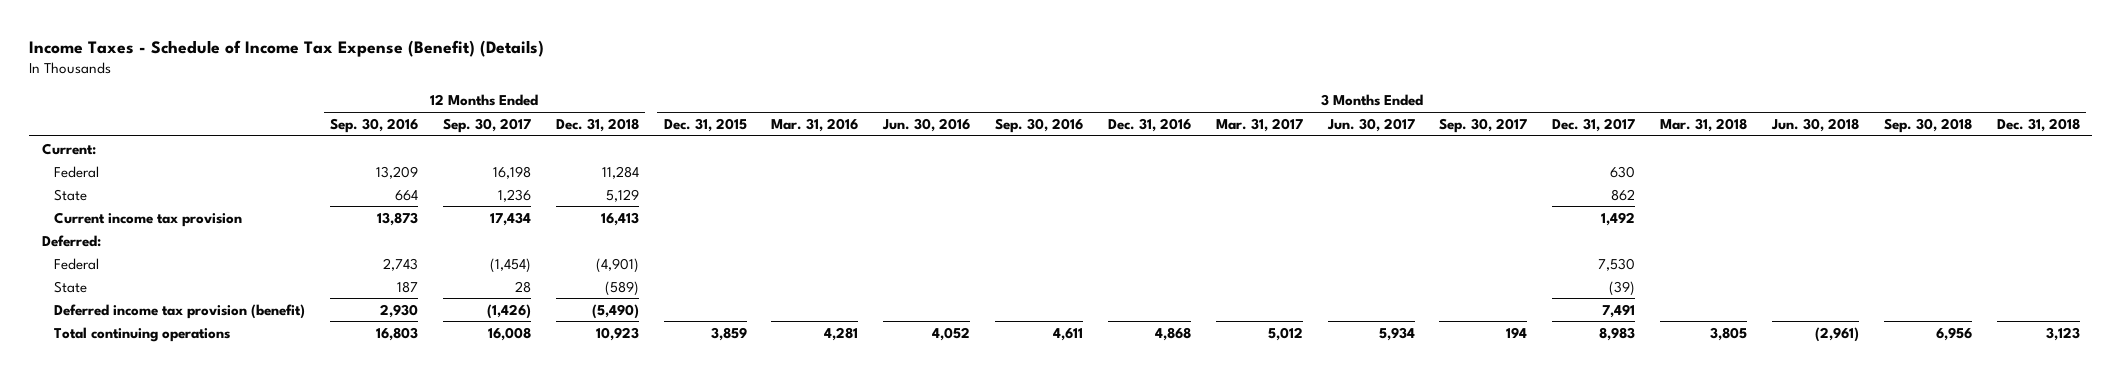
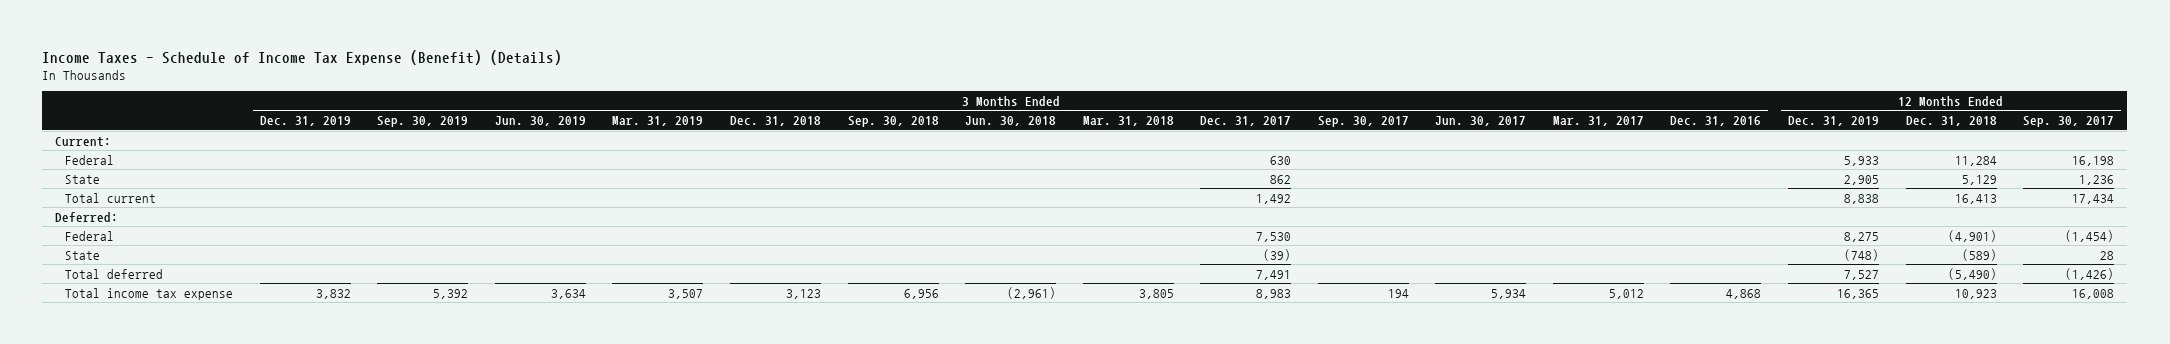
[330,117,419,133] Sep. 30, 2016 -> none
[663,117,747,132] Dec. 31, 2015 -> none
[771,117,859,132] Mar. 31, 2016 -> none
[882,117,971,132] Jun. 30, 2016 -> none
[995,117,1084,133] Sep. 30, 2016 -> none
none -> [259,116,351,127] Dec. 31, 2019
none -> [377,116,469,128] Sep. 30, 2019
none -> [494,116,586,127] Jun. 30, 2019
none -> [612,116,704,127] Mar. 31, 2019
none -> [1788,116,1880,127] Dec. 31, 2019
[54,211,243,227] Current income tax provision -> [65,192,157,203] Total current
[54,303,306,319] Deferred income tax provision (benefit) -> [65,268,164,279] Total deferred
[54,326,231,342] Total continuing operations -> [65,287,234,300] Total income tax expense

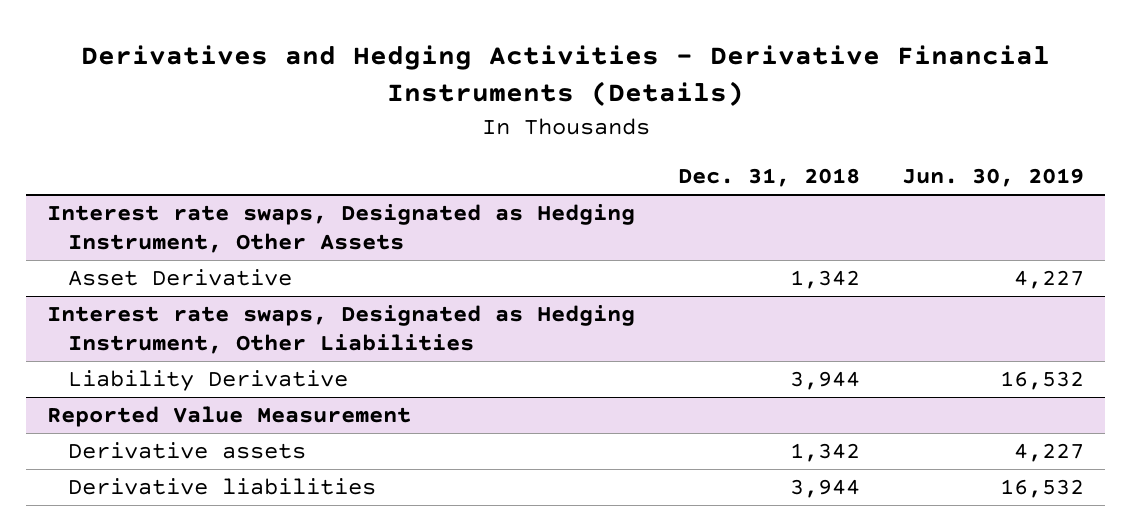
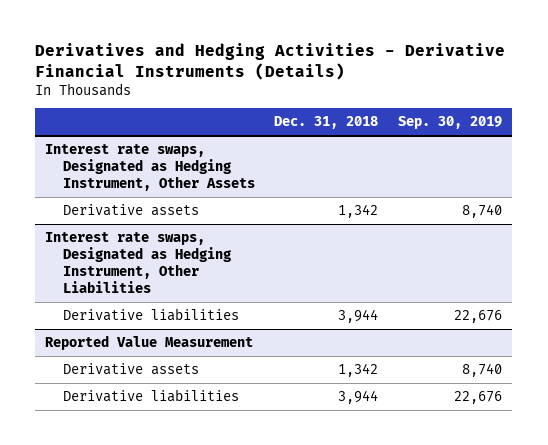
[902,168,1085,188] Jun. 30, 2019 -> none
none -> [398,116,503,130] Sep. 30, 2019
[67,269,292,287] Asset Derivative -> [62,204,199,217] Derivative assets
[67,370,348,392] Liability Derivative -> [62,308,239,322] Derivative liabilities

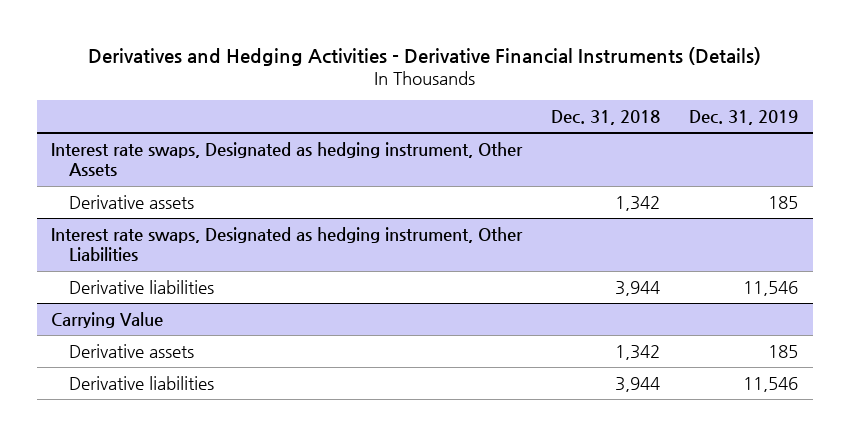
[398,116,503,130] Sep. 30, 2019 -> none
none -> [689,110,799,126] Dec. 31, 2019
[45,144,255,192] Interest rate swaps, Designated as Hedging Instrument, Other Assets -> [51,141,524,177] Interest rate swaps, Designated as hedging instrument, Other Assets
[45,232,232,294] Interest rate swaps, Designated as Hedging Instrument, Other Liabilities -> [51,226,524,262] Interest rate swaps, Designated as hedging instrument, Other Liabilities
[45,335,254,351] Reported Value Measurement -> [51,311,164,328] Carrying Value

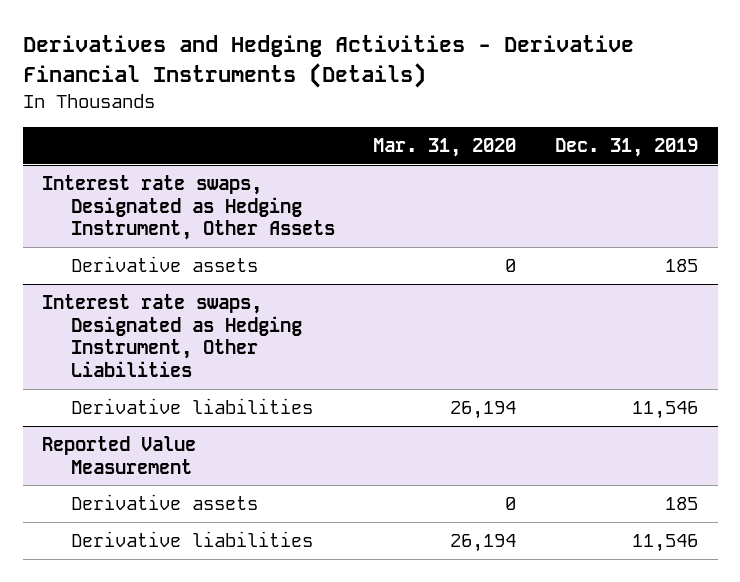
[551,110,661,126] Dec. 31, 2018 -> none
none -> [373,137,517,157] Mar. 31, 2020
[51,141,524,177] Interest rate swaps, Designated as hedging instrument, Other Assets -> [42,175,335,241] Interest rate swaps, Designated as Hedging Instrument, Other Assets
[51,226,524,262] Interest rate swaps, Designated as hedging instrument, Other Liabilities -> [42,294,302,378] Interest rate swaps, Designated as Hedging Instrument, Other Liabilities
[51,311,164,328] Carrying Value -> [42,436,197,474] Reported Value Measurement

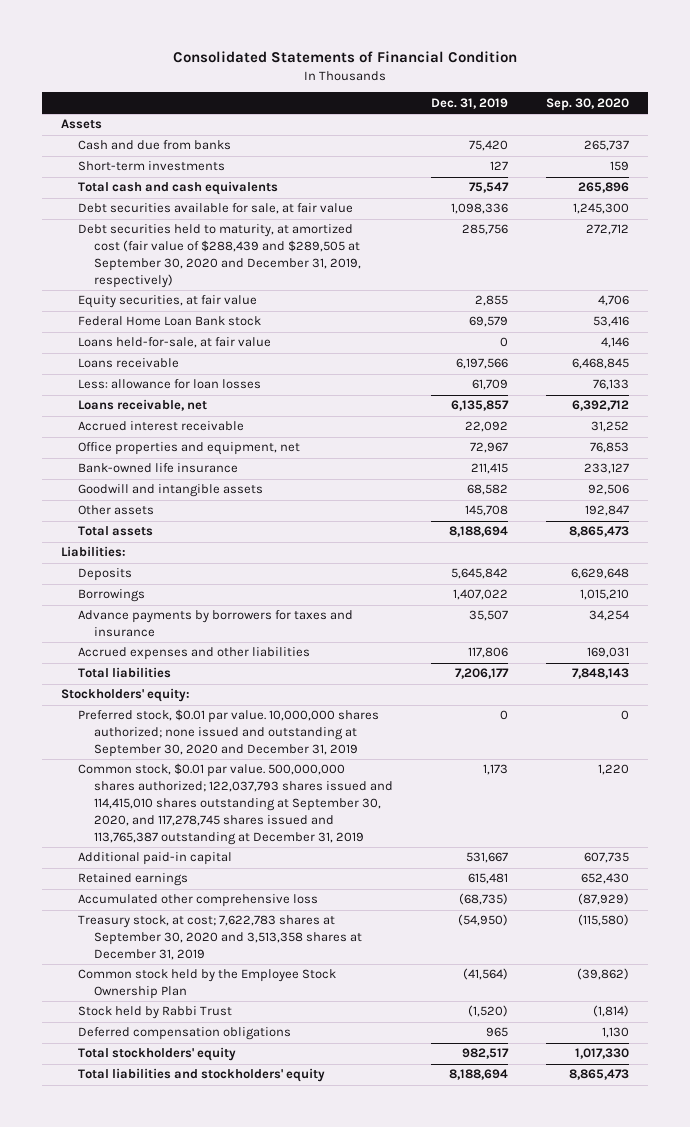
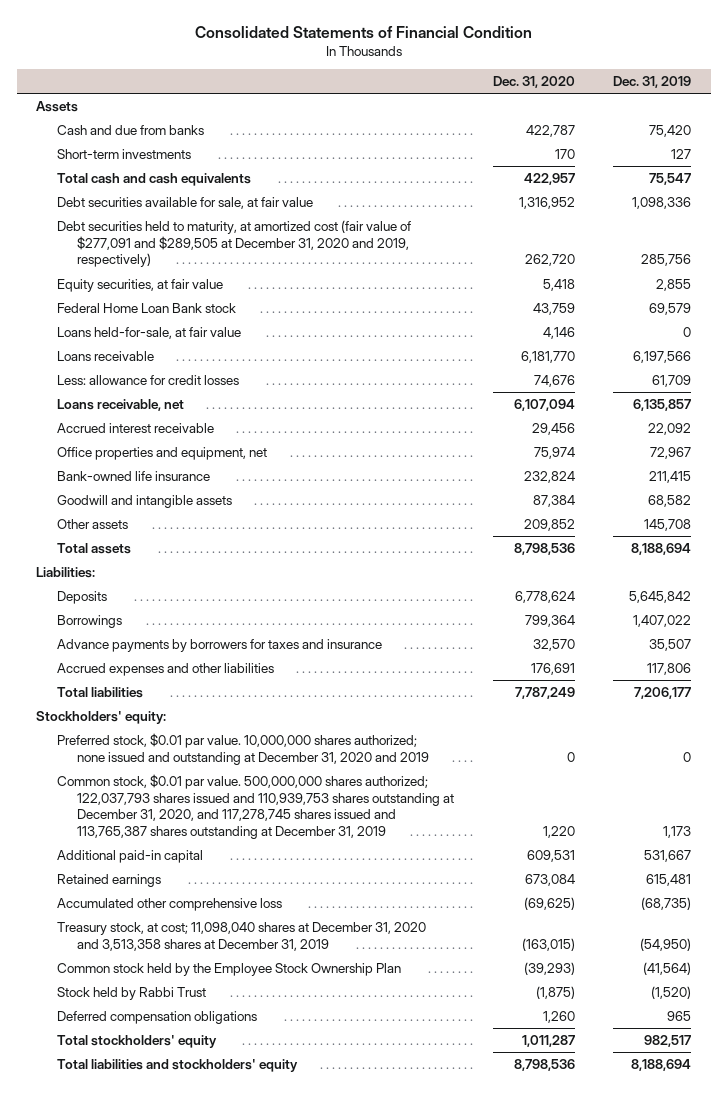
[546,97,630,111] Sep. 30, 2020 -> none
none -> [492,76,575,89] Dec. 31, 2020
[77,224,362,288] Debt securities held to maturity, at amortized cost (fair value of $288,439 and $289,505 at September 30, 2020 and December 31, 2019, respectively) -> [56,219,411,268] Debt securities held to maturity, at amortized cost (fair value of $277,091 and $289,505 at December 31, 2020 and 2019, respectively)
[77,379,261,390] Less: allowance for loan losses -> [56,374,239,385] Less: allowance for credit losses
[77,709,379,757] Preferred stock, $0.01 par value. 10,000,000 shares authorized; none issued and outstanding at September 30, 2020 and December 31, 2019 -> [56,732,429,765] Preferred stock, $0.01 par value. 10,000,000 shares authorized; none issued and outstanding at December 31, 2020 and 2019
[77,763,394,845] Common stock, $0.01 par value. 500,000,000 shares authorized; 122,037,793 shares issued and 114,415,010 shares outstanding at September 30, 2020, and 117,278,745 shares issued and 113,765,387 outstanding at December 31, 2019 -> [56,773,454,840] Common stock, $0.01 par value. 500,000,000 shares authorized; 122,037,793 shares issued and 110,939,753 shares outstanding at December 31, 2020, and 117,278,745 shares issued and 113,765,387 shares outstanding at December 31, 2019
[77,915,363,960] Treasury stock, at cost; 7,622,783 shares at September 30, 2020 and 3,513,358 shares at December 31, 2019 -> [56,921,426,951] Treasury stock, at cost; 11,098,040 shares at December 31, 2020 and 3,513,358 shares at December 31, 2019

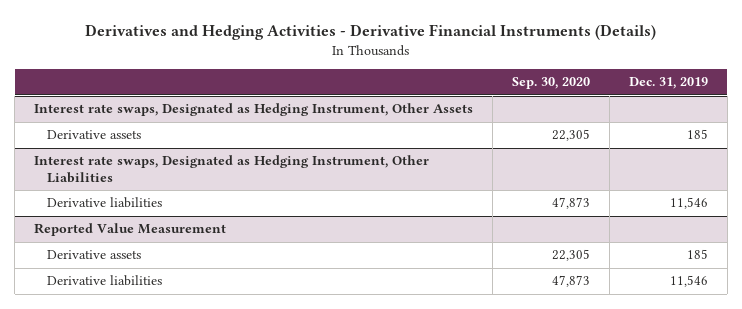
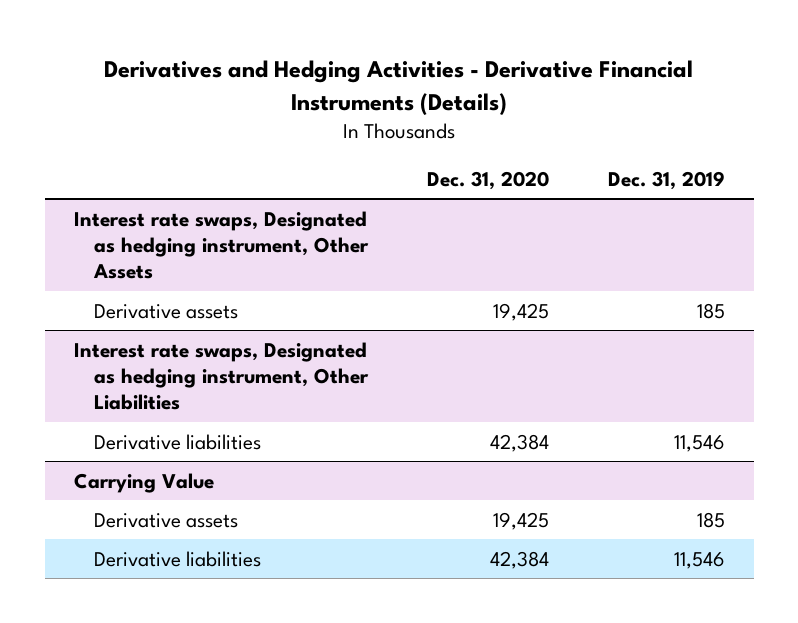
[512,77,591,90] Sep. 30, 2020 -> none
none -> [426,170,549,190] Dec. 31, 2020
[34,103,474,117] Interest rate swaps, Designated as Hedging Instrument, Other Assets -> [73,210,370,279] Interest rate swaps, Designated as hedging instrument, Other Assets
[34,155,430,183] Interest rate swaps, Designated as Hedging Instrument, Other Liabilities -> [73,341,370,410] Interest rate swaps, Designated as hedging instrument, Other Liabilities
[34,223,227,237] Reported Value Measurement -> [73,472,214,493] Carrying Value

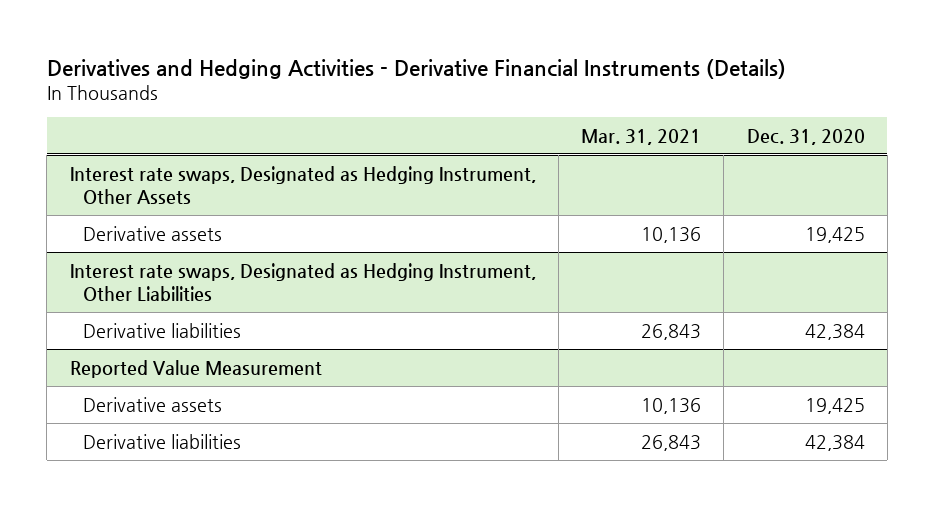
[607,170,725,190] Dec. 31, 2019 -> none
none -> [581,128,702,145] Mar. 31, 2021
[73,210,370,279] Interest rate swaps, Designated as hedging instrument, Other Assets -> [69,165,536,204] Interest rate swaps, Designated as Hedging Instrument, Other Assets
[73,341,370,410] Interest rate swaps, Designated as hedging instrument, Other Liabilities -> [69,262,536,301] Interest rate swaps, Designated as Hedging Instrument, Other Liabilities
[73,472,214,493] Carrying Value -> [69,359,322,378] Reported Value Measurement

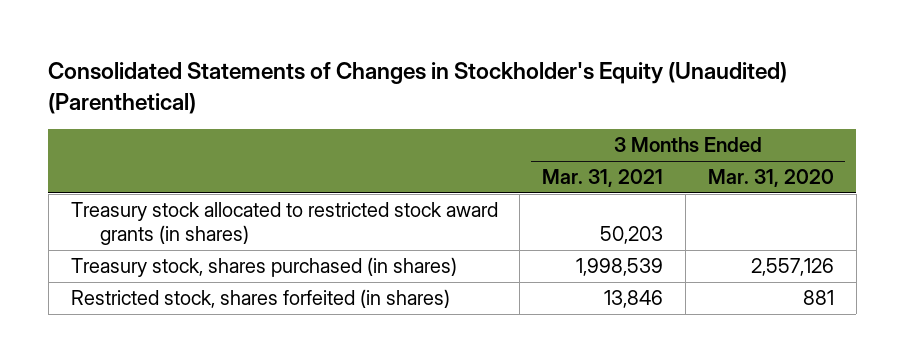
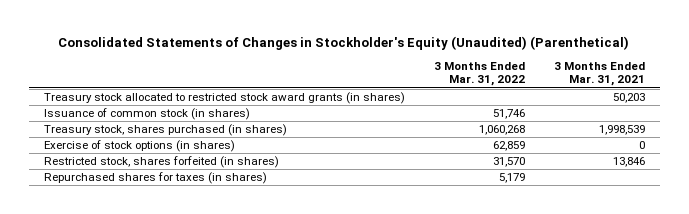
[707,169,834,188] Mar. 31, 2020 -> none
none -> [433,62,525,87] 3 Months Ended Mar. 31, 2022
none -> [43,108,250,121] Issuance of common stock (in shares)
none -> [43,140,235,153] Exercise of stock options (in shares)
none -> [43,172,267,185] Repurchased shares for taxes (in shares)

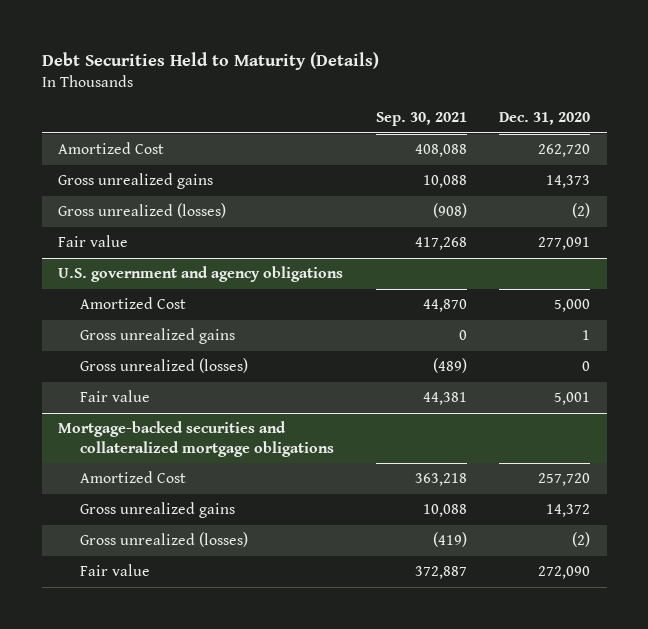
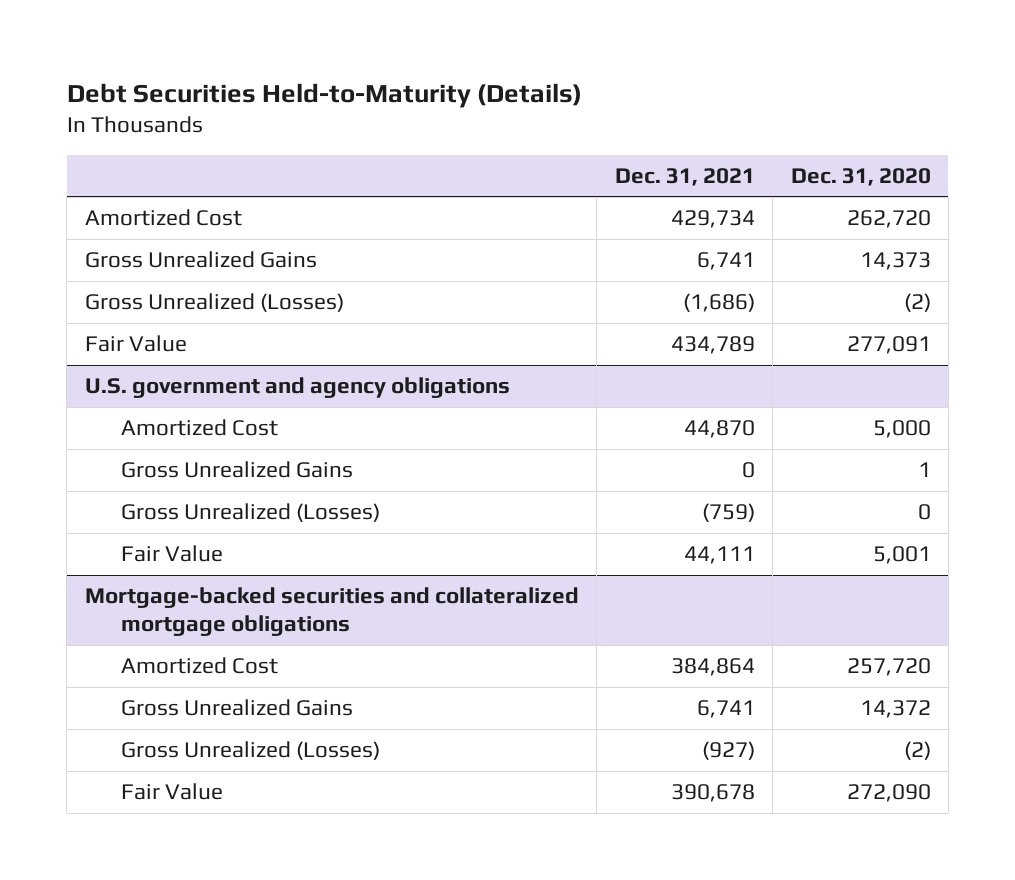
[41,51,379,70] Debt Securities Held to Maturity (Details) -> [66,82,582,108] Debt Securities Held-to-Maturity (Details)
[375,112,467,127] Sep. 30, 2021 -> none
none -> [614,167,755,186] Dec. 31, 2021
[57,173,213,190] Gross unrealized gains -> [84,251,317,269] Gross Unrealized Gains
[57,203,226,219] Gross unrealized (losses) -> [84,293,344,313] Gross Unrealized (Losses)
[57,235,128,248] Fair value -> [84,335,187,353] Fair Value
[79,328,235,345] Gross unrealized gains -> [120,461,353,479] Gross Unrealized Gains
[79,358,248,374] Gross unrealized (losses) -> [120,503,380,523] Gross Unrealized (Losses)
[79,390,150,403] Fair value -> [120,545,223,563] Fair Value
[79,502,235,519] Gross unrealized gains -> [120,699,353,717] Gross Unrealized Gains
[79,532,248,548] Gross unrealized (losses) -> [120,741,380,761] Gross Unrealized (Losses)
[79,564,150,577] Fair value -> [120,783,223,801] Fair Value

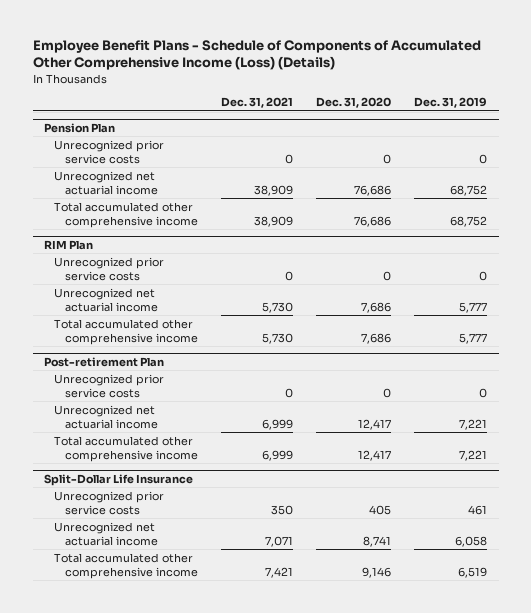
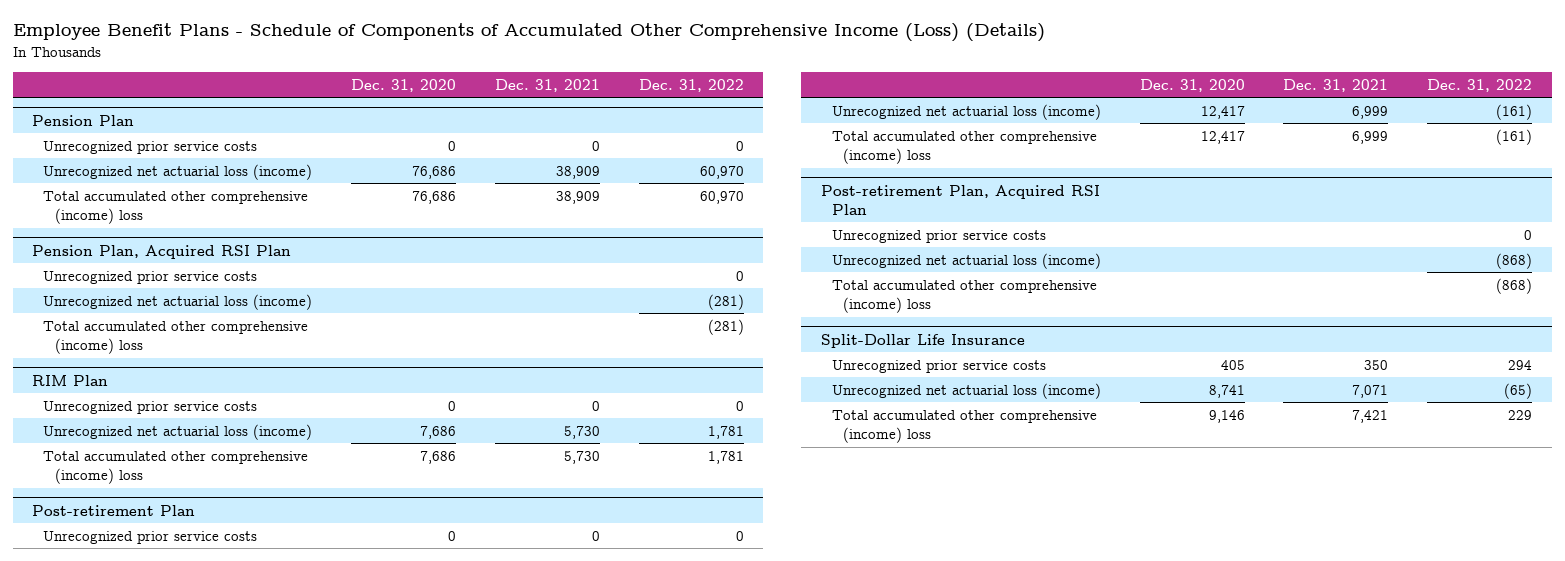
[414,97,488,109] Dec. 31, 2019 -> none
none -> [638,78,744,92] Dec. 31, 2022
[54,170,158,195] Unrecognized net actuarial income -> [43,163,313,180] Unrecognized net actuarial loss (income)
[54,201,198,228] Total accumulated other comprehensive income -> [43,190,309,225] Total accumulated other comprehensive (income) loss
none -> [32,244,292,259] Pension Plan, Acquired RSI Plan
none -> [43,270,258,284] Unrecognized prior service costs
none -> [43,293,313,310] Unrecognized net actuarial loss (income)
none -> [43,320,309,355] Total accumulated other comprehensive (income) loss
[54,287,158,312] Unrecognized net actuarial income -> [43,423,313,440] Unrecognized net actuarial loss (income)
[54,318,198,345] Total accumulated other comprehensive income -> [43,450,309,485] Total accumulated other comprehensive (income) loss
[54,404,158,429] Unrecognized net actuarial income -> [831,103,1101,120] Unrecognized net actuarial loss (income)
[54,435,198,462] Total accumulated other comprehensive income -> [831,130,1097,165] Total accumulated other comprehensive (income) loss
none -> [820,184,1100,215] Post-retirement Plan, Acquired RSI Plan
none -> [831,229,1046,243] Unrecognized prior service costs
none -> [831,252,1101,269] Unrecognized net actuarial loss (income)
none -> [831,279,1097,314] Total accumulated other comprehensive (income) loss
[54,521,158,546] Unrecognized net actuarial income -> [831,382,1101,399] Unrecognized net actuarial loss (income)
[54,552,198,579] Total accumulated other comprehensive income -> [831,409,1097,444] Total accumulated other comprehensive (income) loss

